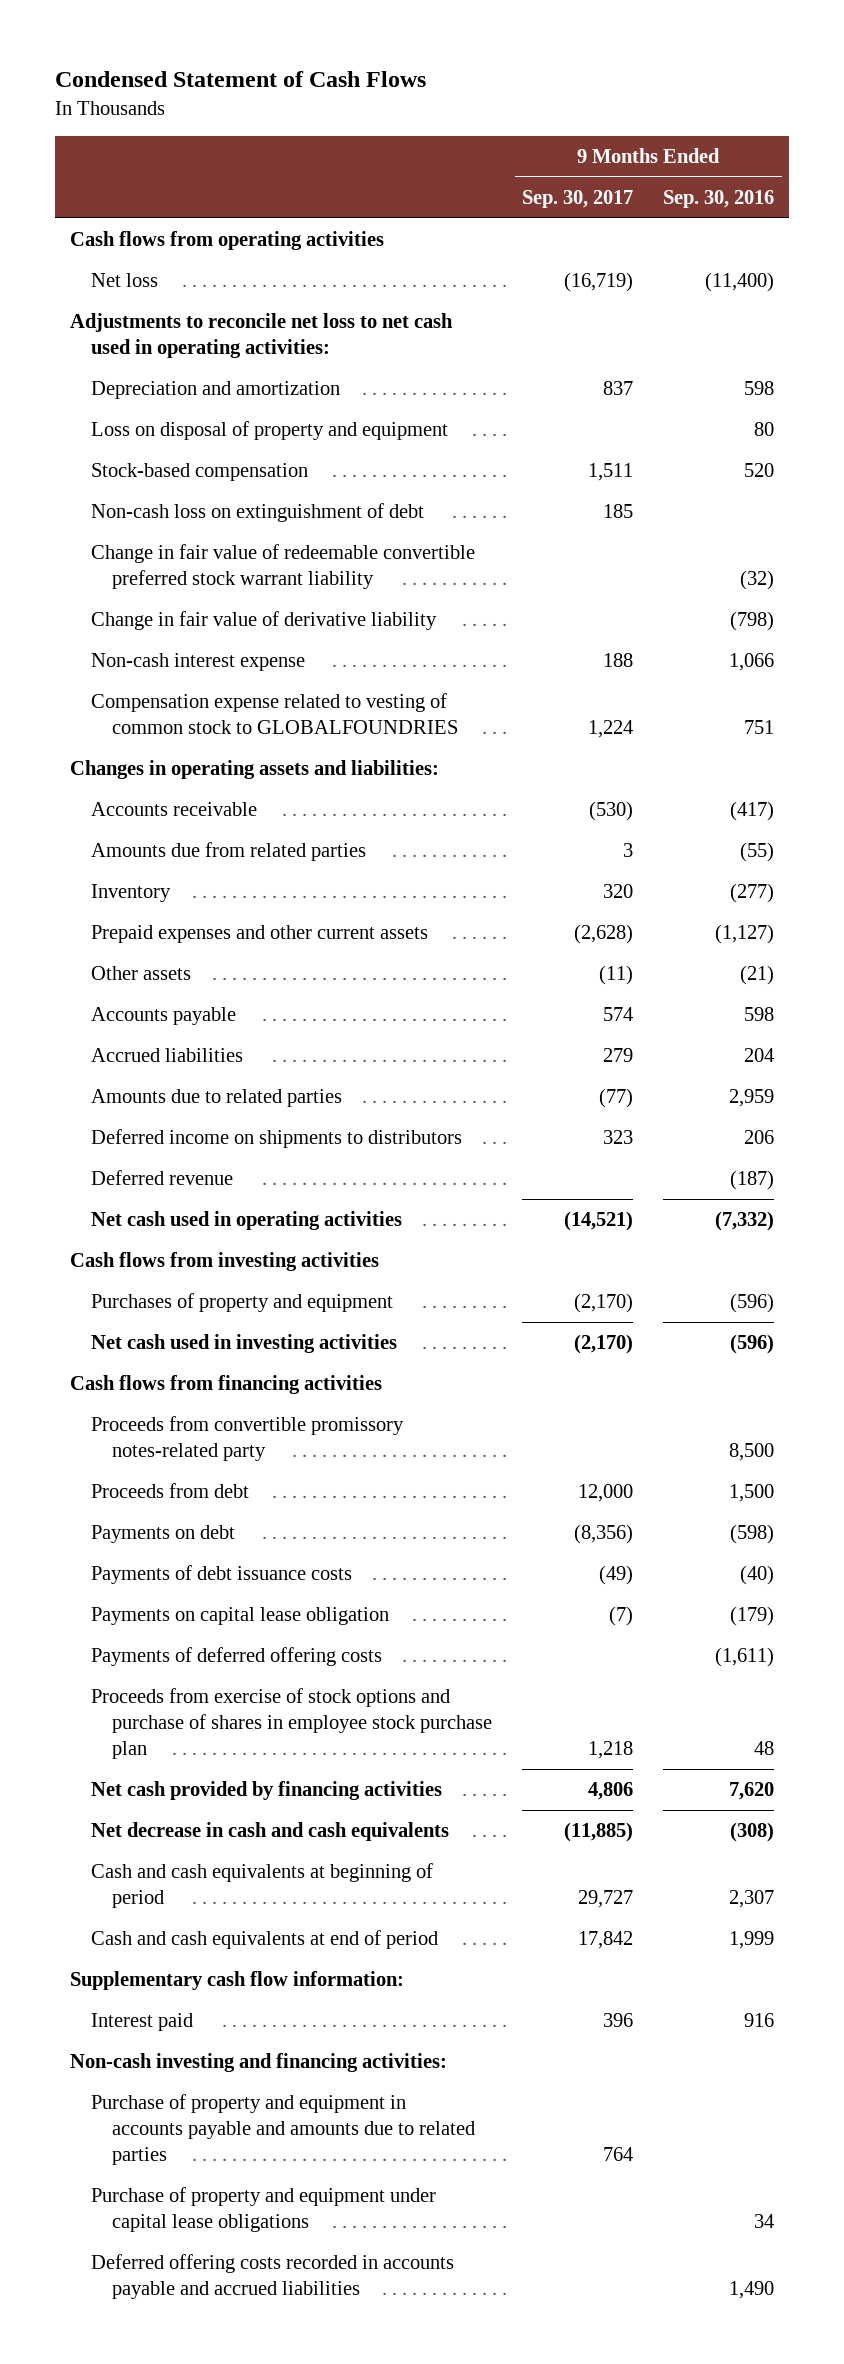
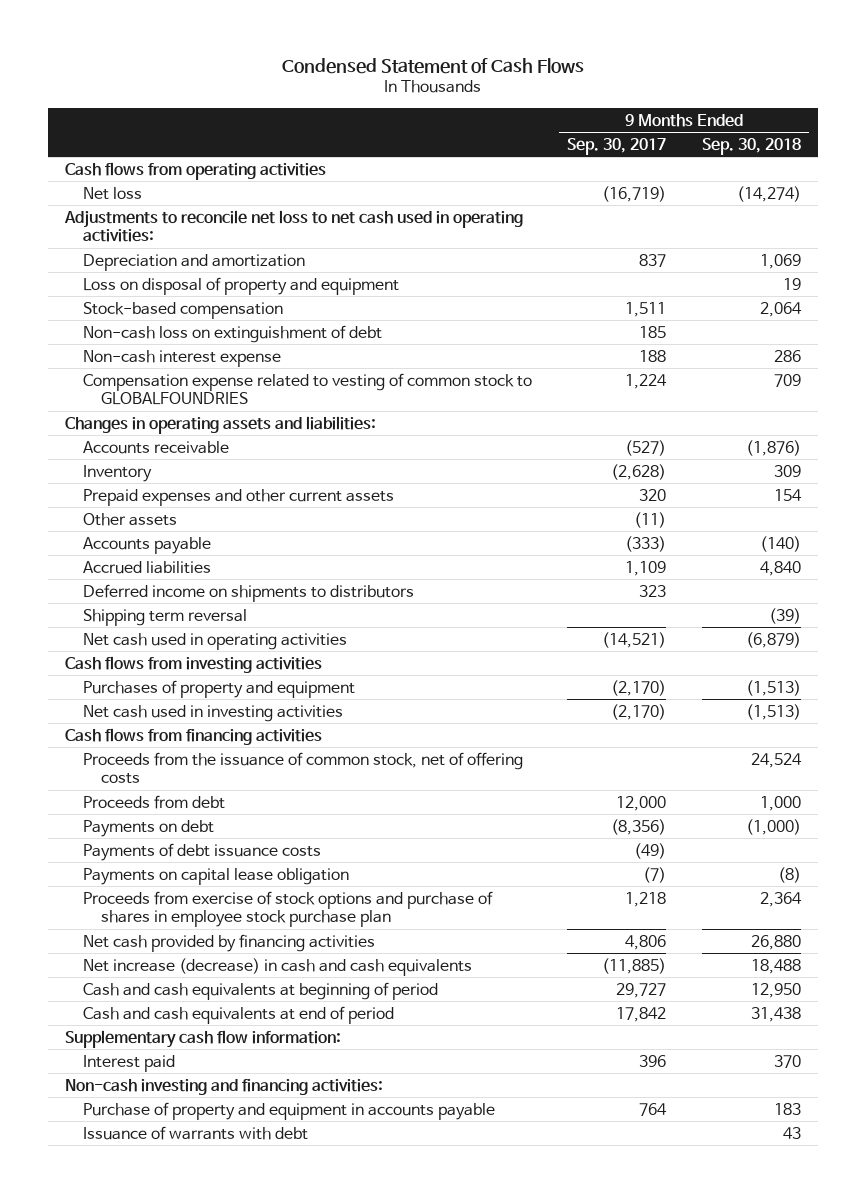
[663,189,775,208] Sep. 30, 2016 -> none
none -> [701,137,801,155] Sep. 30, 2018
[90,544,475,590] Change in fair value of redeemable convertible preferred stock warrant liability -> none
[90,611,437,631] Change in fair value of derivative liability -> none
[90,842,366,862] Amounts due from related parties -> none
[589,801,634,822] (530) -> [625,439,667,456] (527)
[603,884,634,899] 320 -> [611,463,667,480] (2,628)
[574,924,634,945] (2,628) -> [639,488,667,501] 320
[90,1089,342,1108] Amounts due to related parties -> none
[603,1007,634,1022] 574 -> [625,535,667,552] (333)
[603,1048,634,1063] 279 -> [625,560,667,576] 1,109
[90,1170,233,1186] Deferred revenue -> none
none -> [83,608,248,626] Shipping term reversal
[90,1416,404,1462] Proceeds from convertible promissory notes-related party -> none
none -> [83,751,524,785] Proceeds from the issuance of common stock, net of offering costs
[90,1647,382,1667] Payments of deferred offering costs -> none
[90,1822,449,1842] Net decrease in cash and cash equivalents -> [83,957,473,976] Net increase (decrease) in cash and cash equivalents
[90,2187,436,2233] Purchase of property and equipment under capital lease obligations -> none
[90,2254,454,2300] Deferred offering costs recorded in accounts payable and accrued liabilities -> none
[90,2094,475,2166] Purchase of property and equipment in accounts payable and amounts due to related parties -> [83,1101,496,1120] Purchase of property and equipment in accounts payable
none -> [83,1125,309,1140] Issuance of warrants with debt

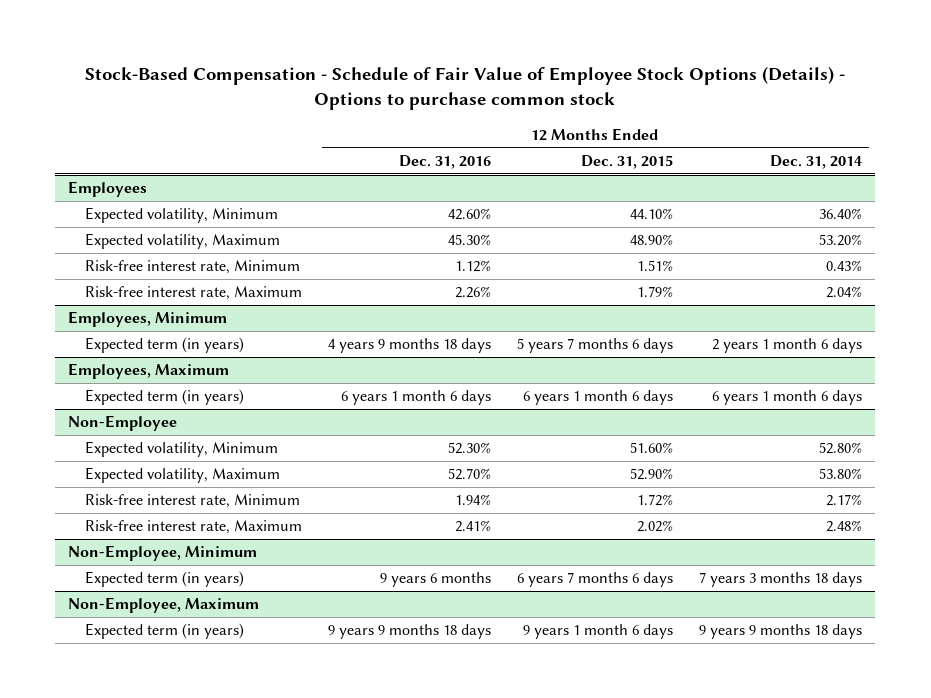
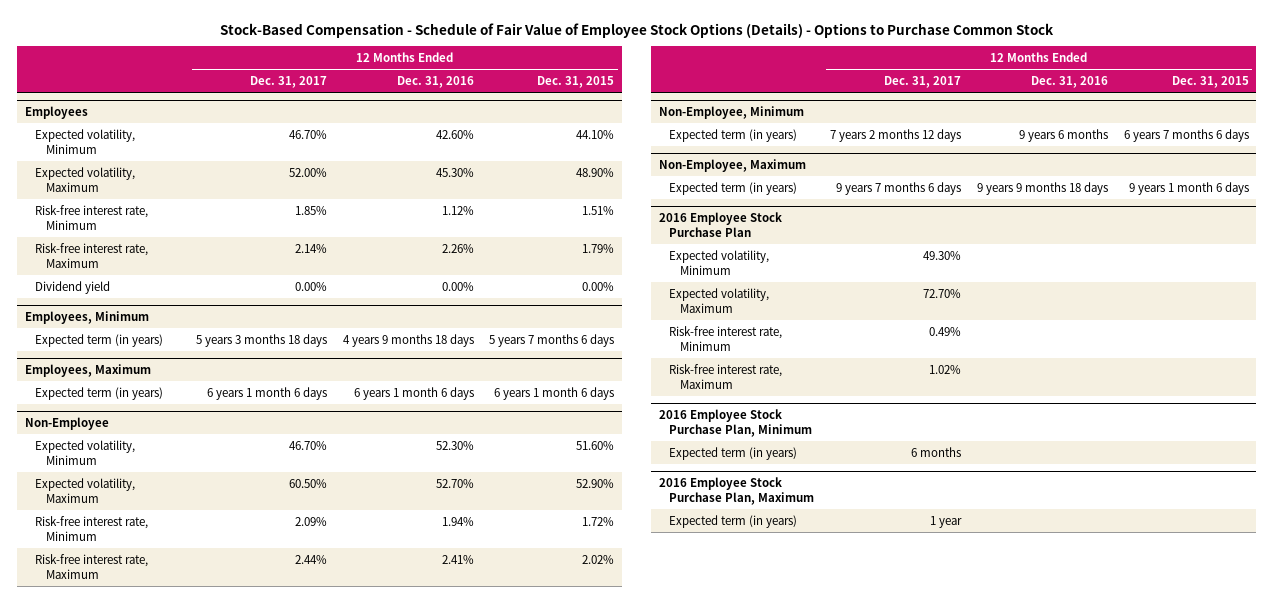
[85,66,846,111] Stock-Based Compensation - Schedule of Fair Value of Employee Stock Options (Details) - Options to purchase common stock -> [219,22,1054,38] Stock-Based Compensation - Schedule of Fair Value of Employee Stock Options (Details) - Options to Purchase Common Stock
[770,154,863,169] Dec. 31, 2014 -> none
none -> [249,75,327,88] Dec. 31, 2017
none -> [35,280,111,294] Dividend yield
none -> [658,212,782,238] 2016 Employee Stock Purchase Plan
none -> [669,249,770,275] Expected volatility, Minimum
none -> [669,287,770,313] Expected volatility, Maximum
none -> [669,325,783,351] Risk-free interest rate, Minimum
none -> [669,363,783,389] Risk-free interest rate, Maximum
none -> [658,409,813,438] 2016 Employee Stock Purchase Plan, Minimum
none -> [669,446,798,460] Expected term (in years)
none -> [658,477,815,506] 2016 Employee Stock Purchase Plan, Maximum
none -> [669,514,798,528] Expected term (in years)

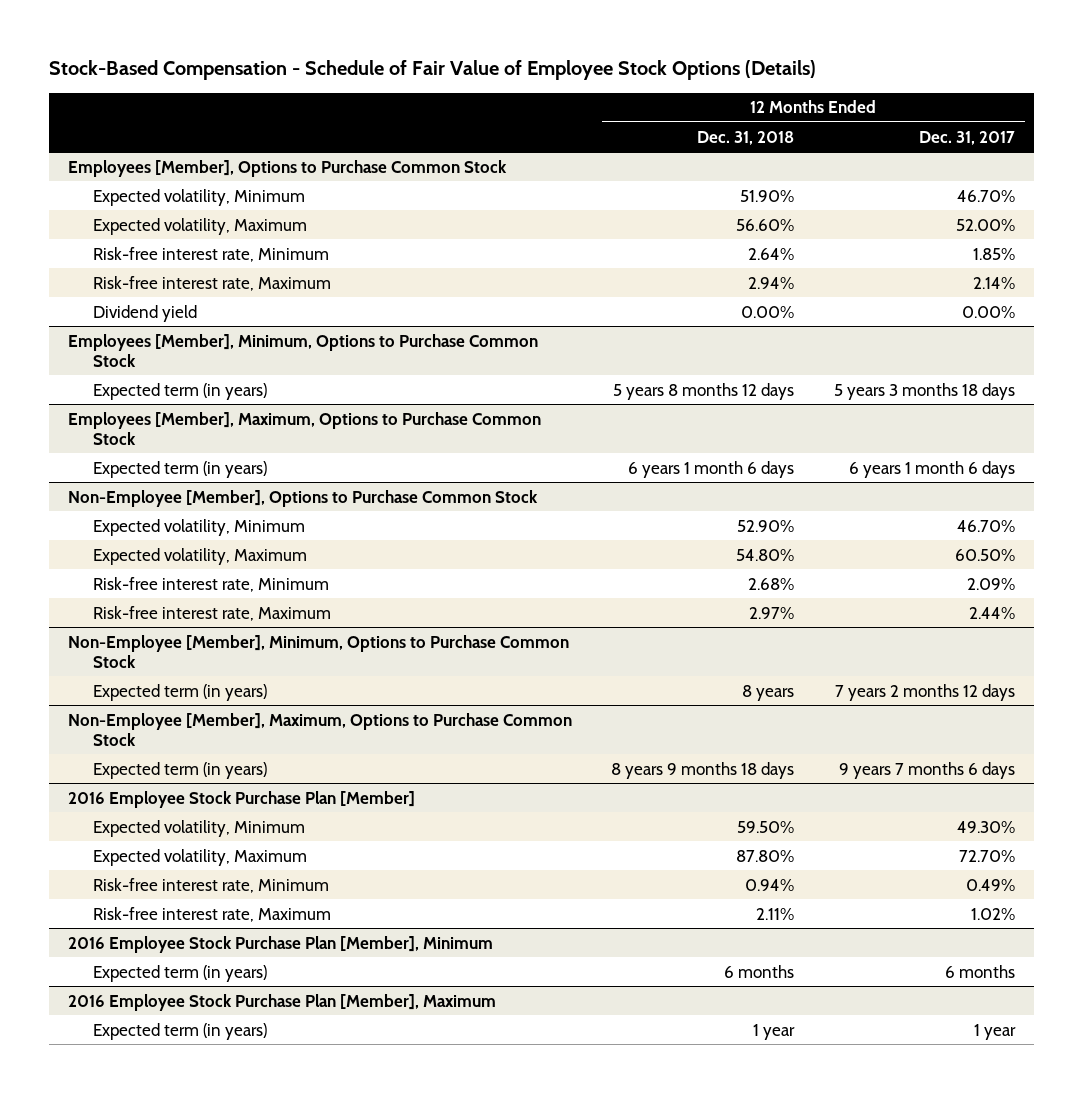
[219,22,1054,38] Stock-Based Compensation - Schedule of Fair Value of Employee Stock Options (Details) - Options to Purchase Common Stock -> [48,60,816,81] Stock-Based Compensation - Schedule of Fair Value of Employee Stock Options (Details)
[396,75,474,88] Dec. 31, 2016 -> none
[537,75,615,88] Dec. 31, 2015 -> none
none -> [697,130,795,145] Dec. 31, 2018
[24,106,88,120] Employees -> none
none -> [68,159,508,177] Employees [Member], Options to Purchase Common Stock
[24,311,149,325] Employees, Minimum -> none
none -> [68,333,539,367] Employees [Member], Minimum, Options to Purchase Common Stock
[24,364,151,378] Employees, Maximum -> none
none -> [68,411,542,445] Employees [Member], Maximum, Options to Purchase Common Stock
[24,417,109,431] Non-Employee -> none
none -> [68,489,539,507] Non-Employee [Member], Options to Purchase Common Stock
[658,106,804,120] Non-Employee, Minimum -> none
none -> [68,634,570,668] Non-Employee [Member], Minimum, Options to Purchase Common Stock
[658,159,806,173] Non-Employee, Maximum -> none
none -> [68,712,573,746] Non-Employee [Member], Maximum, Options to Purchase Common Stock
[658,212,782,238] 2016 Employee Stock Purchase Plan -> [68,790,416,808] 2016 Employee Stock Purchase Plan [Member]
[658,409,813,438] 2016 Employee Stock Purchase Plan, Minimum -> [68,935,494,953] 2016 Employee Stock Purchase Plan [Member], Minimum
[658,477,815,506] 2016 Employee Stock Purchase Plan, Maximum -> [68,993,497,1011] 2016 Employee Stock Purchase Plan [Member], Maximum

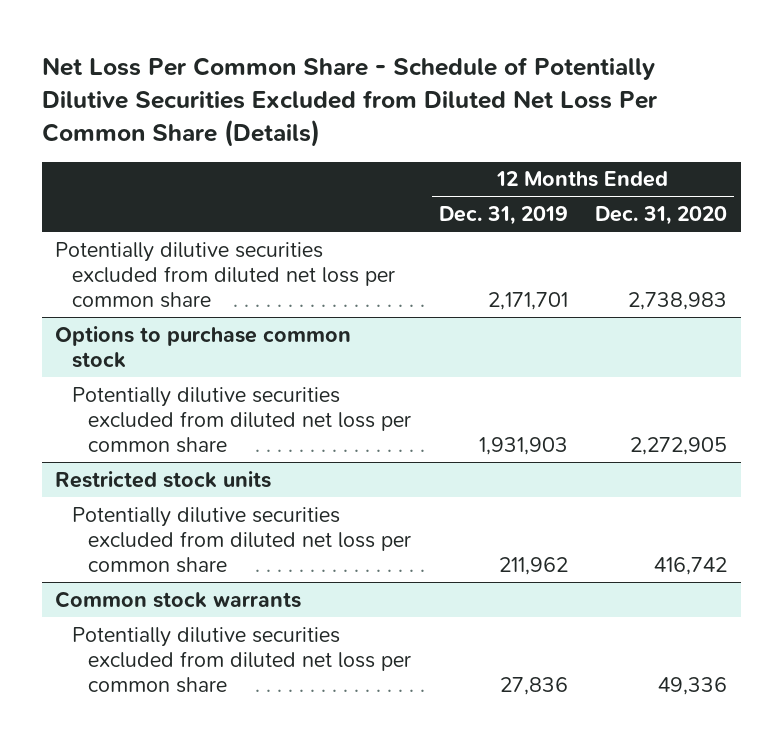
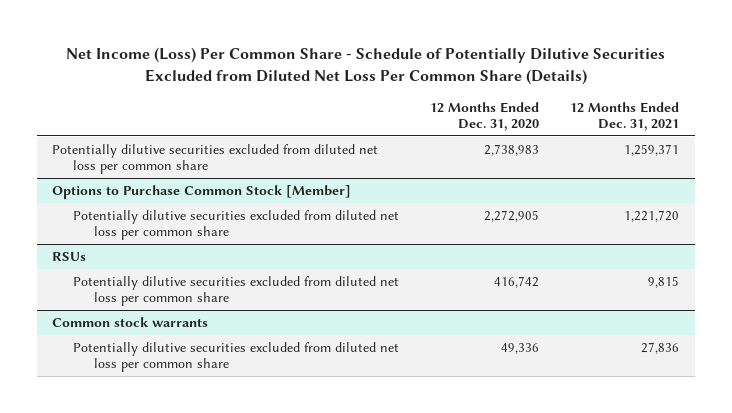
[41,56,658,147] Net Loss Per Common Share - Schedule of Potentially Dilutive Securities Excluded from Diluted Net Loss Per Common Share (Details) -> [65,46,665,85] Net Income (Loss) Per Common Share - Schedule of Potentially Dilutive Securities Excluded from Diluted Net Loss Per Common Share (Details)
[438,206,568,226] Dec. 31, 2019 -> none
none -> [570,101,680,131] 12 Months Ended Dec. 31, 2021
[55,325,352,368] Options to purchase common stock -> [52,184,352,199] Options to Purchase Common Stock [Member]
[55,470,272,488] Restricted stock units -> [52,251,87,261] RSUs

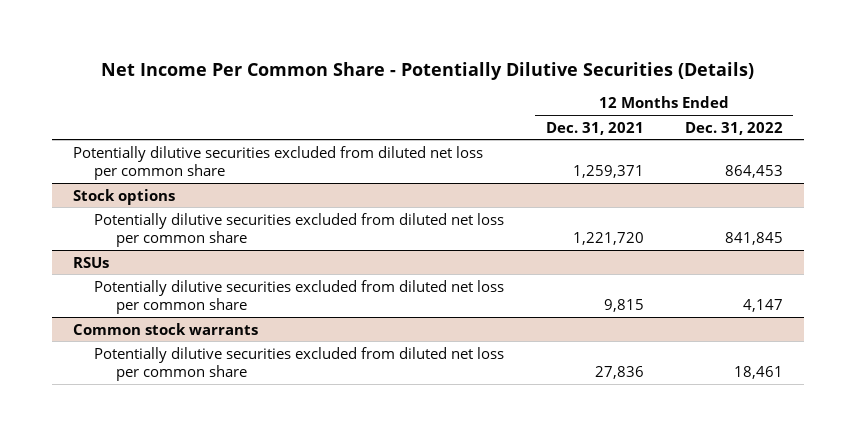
[65,46,665,85] Net Income (Loss) Per Common Share - Schedule of Potentially Dilutive Securities Excluded from Diluted Net Loss Per Common Share (Details) -> [100,61,754,80] Net Income Per Common Share - Potentially Dilutive Securities (Details)
[430,101,540,131] 12 Months Ended Dec. 31, 2020 -> none
none -> [685,121,784,135] Dec. 31, 2022
[52,184,352,199] Options to Purchase Common Stock [Member] -> [72,188,175,205] Stock options

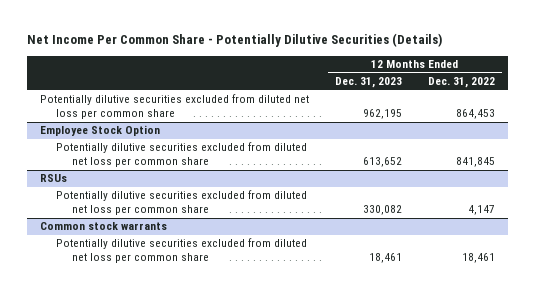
[545,121,644,135] Dec. 31, 2021 -> none
none -> [334,77,402,89] Dec. 31, 2023
[72,188,175,205] Stock options -> [39,125,160,137] Employee Stock Option

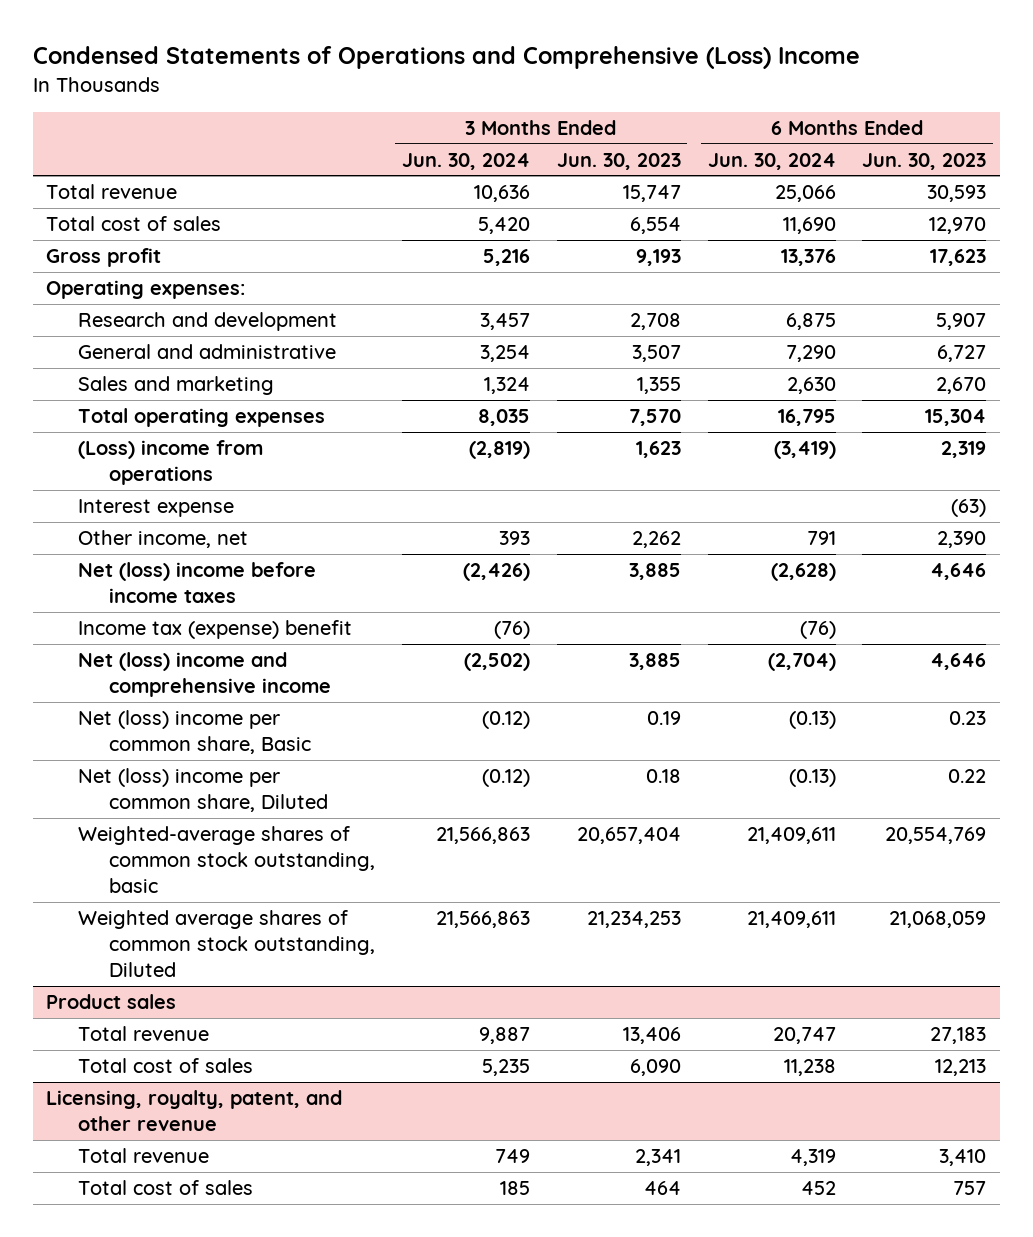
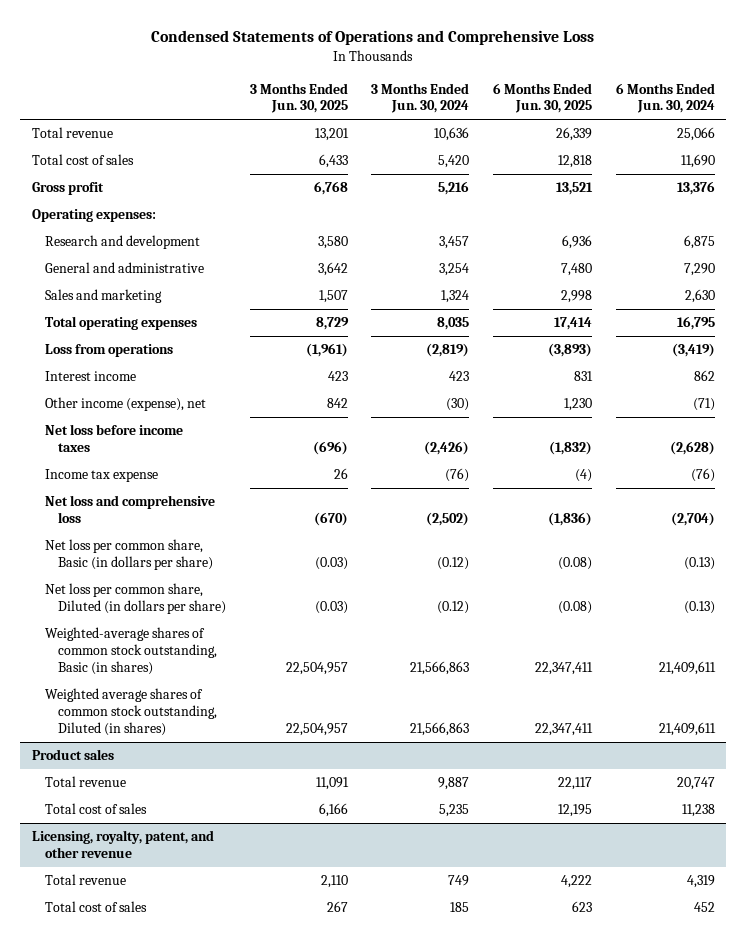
[32,46,860,70] Condensed Statements of Operations and Comprehensive (Loss) Income -> [151,30,595,46] Condensed Statements of Operations and Comprehensive Loss
[556,152,681,170] Jun. 30, 2023 -> none
[862,152,987,170] Jun. 30, 2023 -> none
none -> [249,82,348,114] 3 Months Ended Jun. 30, 2025
none -> [493,82,593,114] 6 Months Ended Jun. 30, 2025
[77,499,234,518] Interest expense -> none
[77,440,263,486] (Loss) income from operations -> [45,344,174,358] Loss from operations
none -> [45,371,137,382] Interest income
[77,530,248,549] Other income, net -> [45,397,207,412] Other income (expense), net
[498,531,530,546] 393 -> [446,398,470,412] (30)
[806,531,836,546] 791 -> [692,398,715,412] (71)
[77,562,316,604] Net (loss) income before income taxes -> [45,424,184,453] Net loss before income taxes
[77,620,352,640] Income tax (expense) benefit -> [45,469,159,483] Income tax expense
[77,652,332,698] Net (loss) income and comprehensive income -> [45,495,216,524] Net loss and comprehensive loss
[77,710,312,755] Net (loss) income per common share, Basic -> [45,539,214,571] Net loss per common share, Basic (in dollars per share)
[77,768,329,813] Net (loss) income per common share, Diluted -> [45,583,227,615] Net loss per common share, Diluted (in dollars per share)
[77,826,376,893] Weighted-average shares of common stock outstanding, basic -> [45,627,218,676] Weighted-average shares of common stock outstanding, Basic (in shares)
[77,910,376,977] Weighted average shares of common stock outstanding, Diluted -> [45,688,218,737] Weighted average shares of common stock outstanding, Diluted (in shares)

